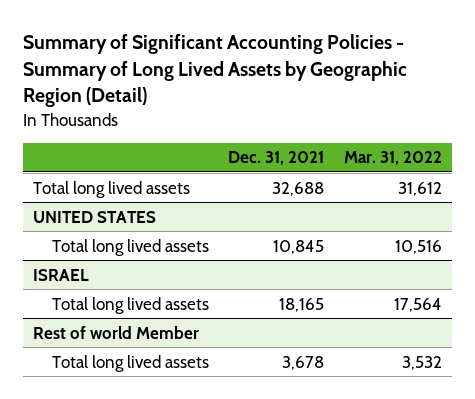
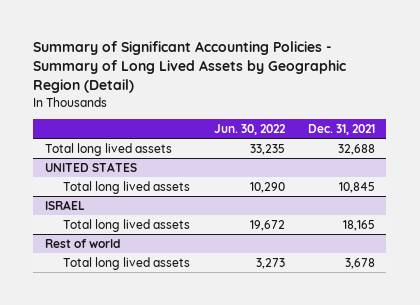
[344,151,443,166] Mar. 31, 2022 -> none
none -> [213,124,286,136] Jun. 30, 2022
[32,325,199,339] Rest of world Member -> [44,238,120,248] Rest of world

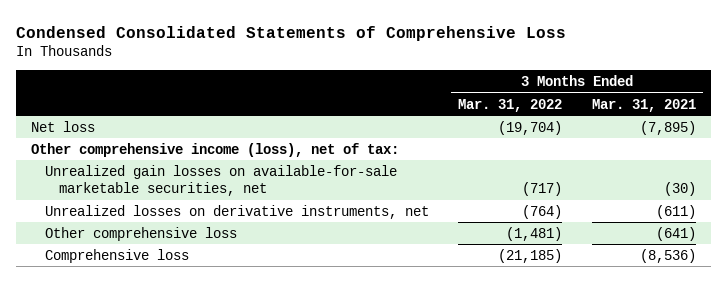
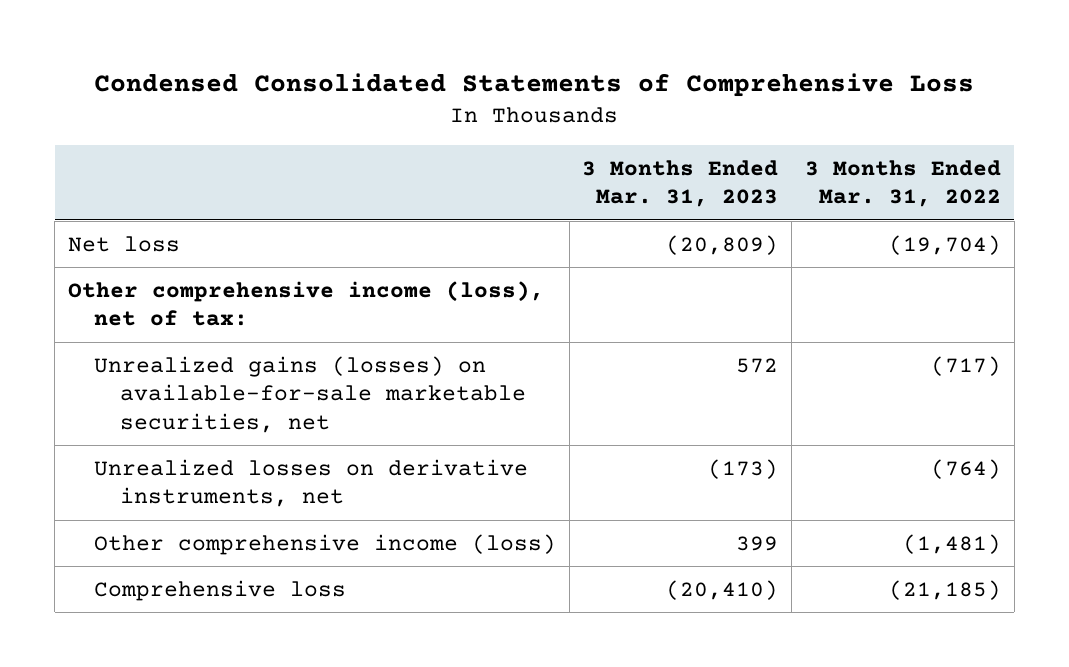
[591,98,696,112] Mar. 31, 2021 -> none
none -> [582,159,779,208] 3 Months Ended Mar. 31, 2023
[44,164,397,196] Unrealized gain losses on available-for-sale marketable securities, net -> [93,355,526,433] Unrealized gains (losses) on available-for-sale marketable securities, net
[44,226,237,241] Other comprehensive loss -> [93,533,556,555] Other comprehensive income (loss)

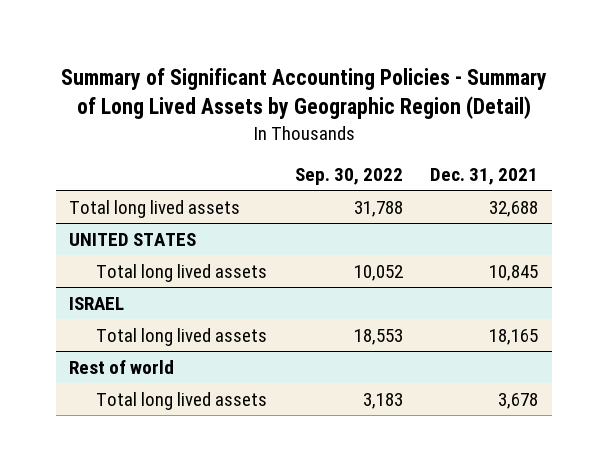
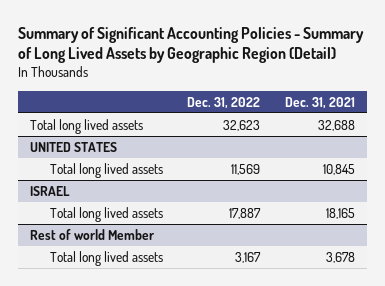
[294,167,403,185] Sep. 30, 2022 -> none
none -> [187,96,261,109] Dec. 31, 2022
[69,359,175,374] Rest of world -> [30,228,156,240] Rest of world Member

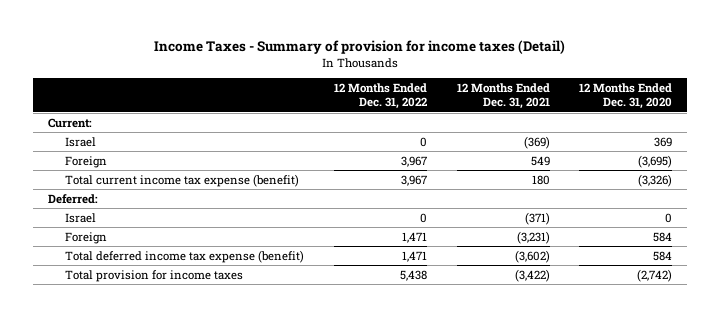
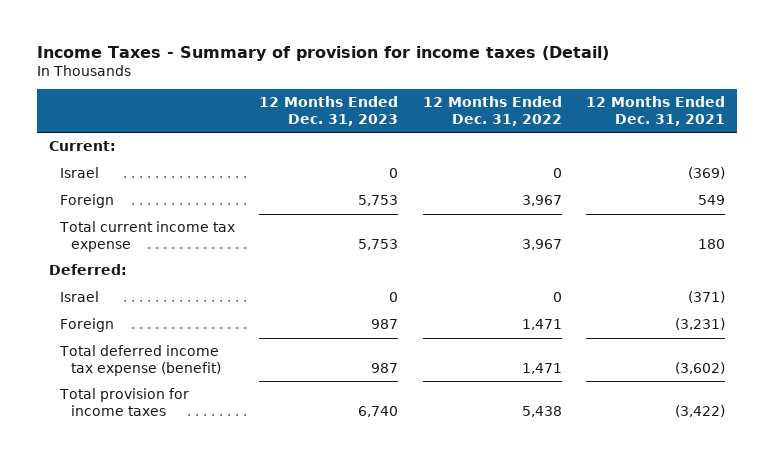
[579,83,673,110] 12 Months Ended Dec. 31, 2020 -> none
none -> [259,96,399,126] 12 Months Ended Dec. 31, 2023
[65,173,300,187] Total current income tax expense (benefit) -> [59,221,236,252] Total current income tax expense

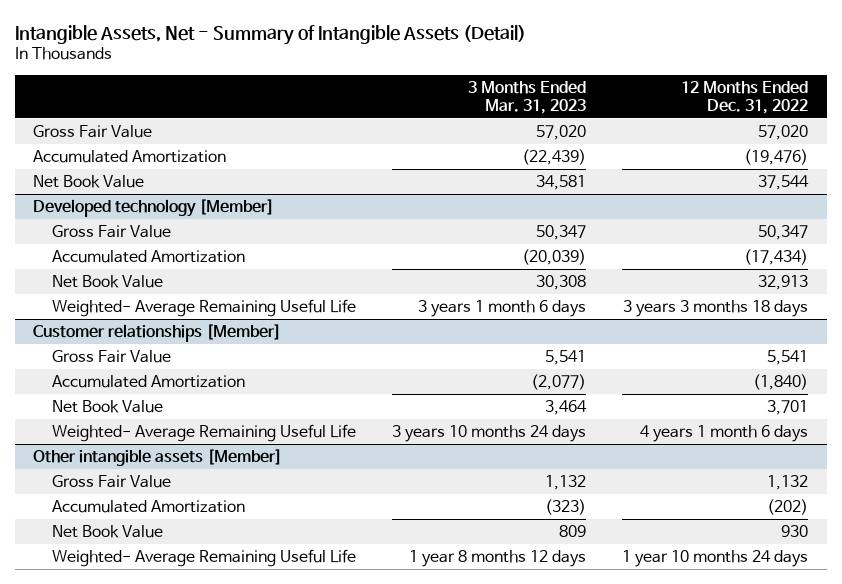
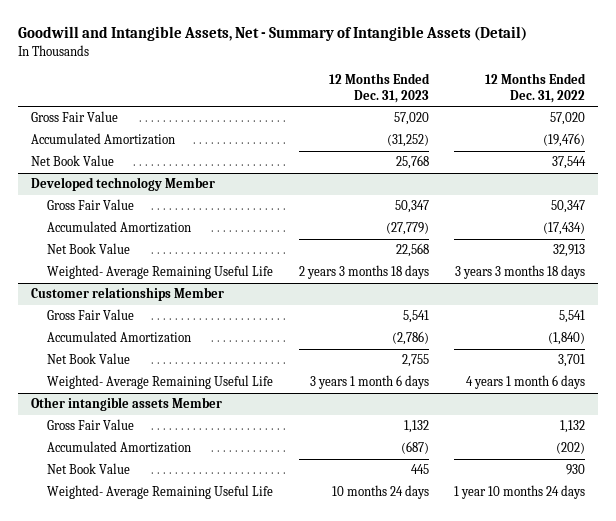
[15,24,527,45] Intangible Assets, Net - Summary of Intangible Assets (Detail) -> [18,26,528,42] Goodwill and Intangible Assets, Net - Summary of Intangible Assets (Detail)
[468,80,587,114] 3 Months Ended Mar. 31, 2023 -> none
none -> [328,72,430,103] 12 Months Ended Dec. 31, 2023
[33,198,275,217] Developed technology [Member] -> [30,177,215,192] Developed technology Member
[33,323,282,342] Customer relationships [Member] -> [30,287,224,302] Customer relationships Member
[33,448,283,466] Other intangible assets [Member] -> [30,397,222,412] Other intangible assets Member

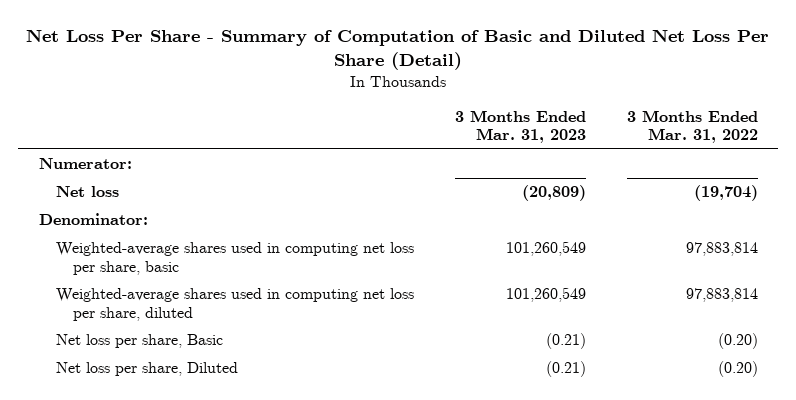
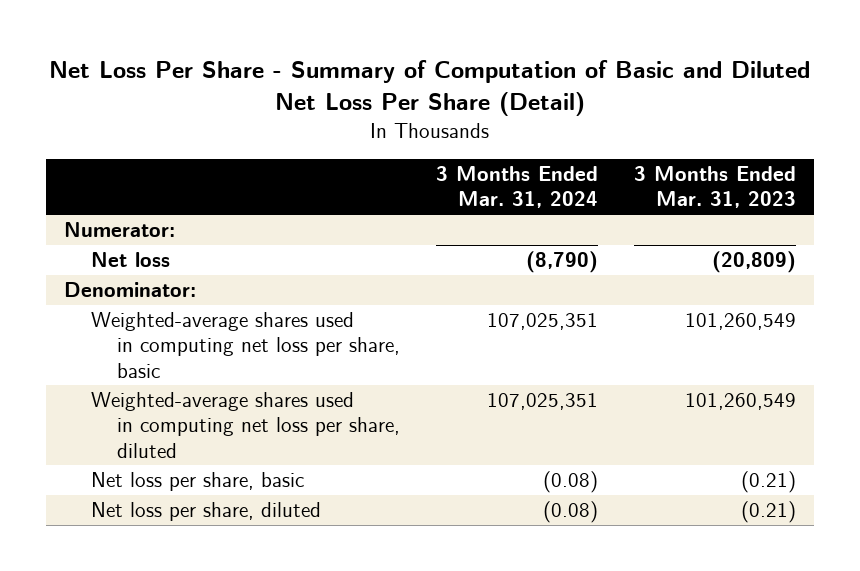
[626,109,758,144] 3 Months Ended Mar. 31, 2022 -> none
none -> [436,166,599,209] 3 Months Ended Mar. 31, 2024
[55,334,223,349] Net loss per share, Basic -> [90,472,304,492] Net loss per share, basic
[55,362,238,377] Net loss per share, Diluted -> [90,502,321,522] Net loss per share, diluted

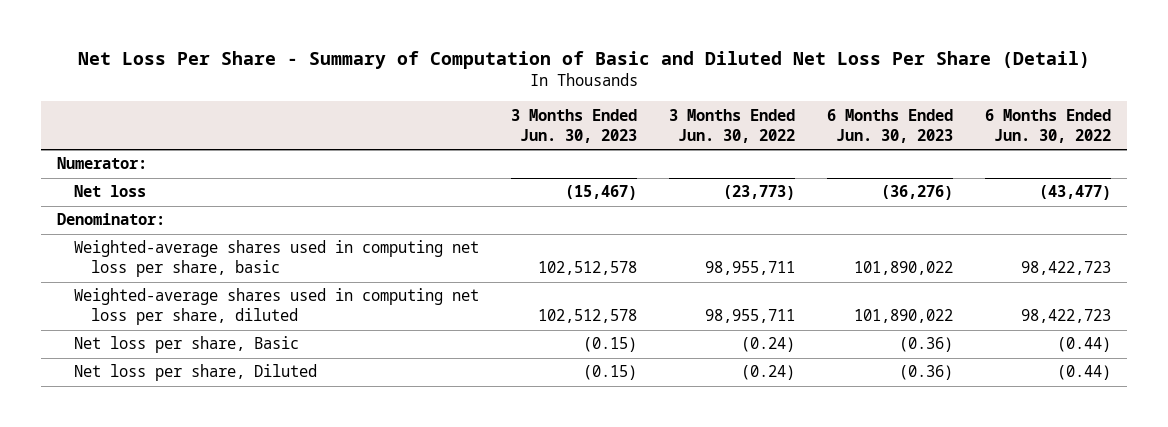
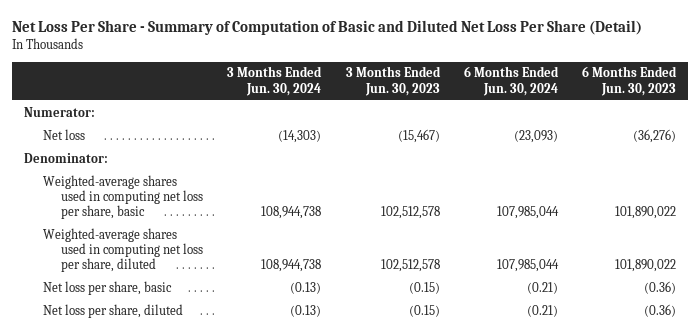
[669,108,796,143] 3 Months Ended Jun. 30, 2022 -> none
[985,108,1112,143] 6 Months Ended Jun. 30, 2022 -> none
none -> [227,66,323,96] 3 Months Ended Jun. 30, 2024
none -> [464,66,560,96] 6 Months Ended Jun. 30, 2024
[74,336,300,354] Net loss per share, Basic -> [42,280,172,295] Net loss per share, basic
[74,364,318,382] Net loss per share, Diluted -> [42,303,183,318] Net loss per share, diluted

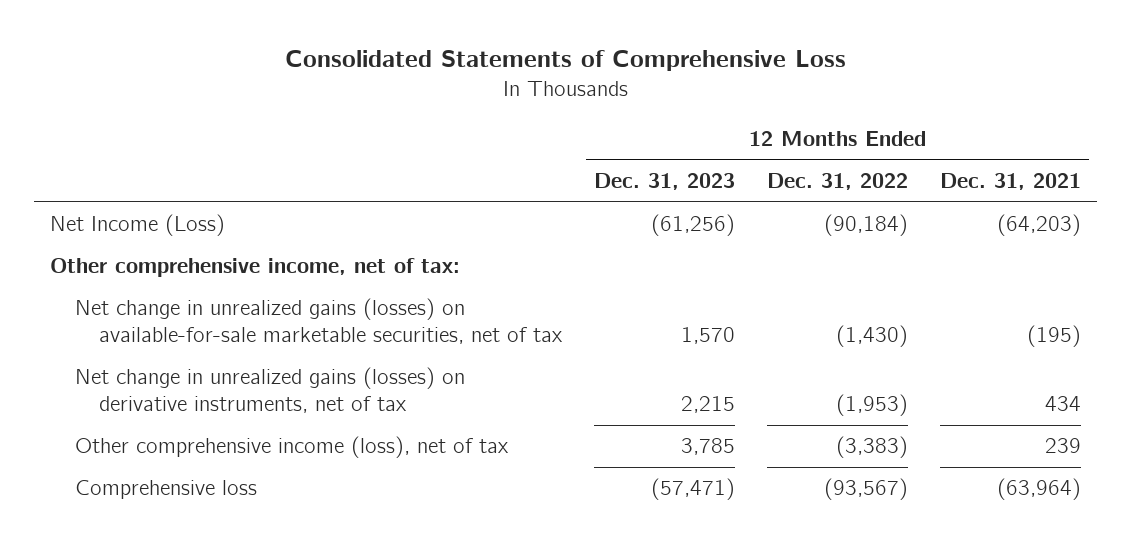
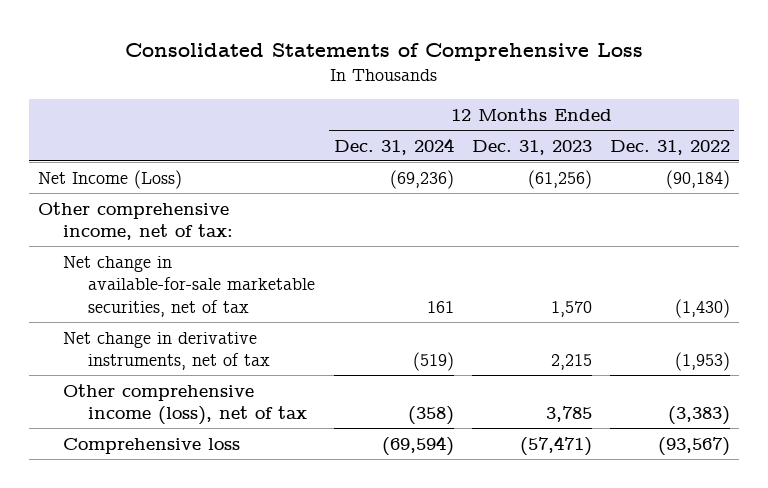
[940,172,1082,190] Dec. 31, 2021 -> none
none -> [333,137,454,155] Dec. 31, 2024
[74,298,564,345] Net change in unrealized gains (losses) on available-for-sale marketable securities, net of tax -> [63,255,316,317] Net change in available-for-sale marketable securities, net of tax
[74,367,465,414] Net change in unrealized gains (losses) on derivative instruments, net of tax -> [63,331,271,371] Net change in derivative instruments, net of tax

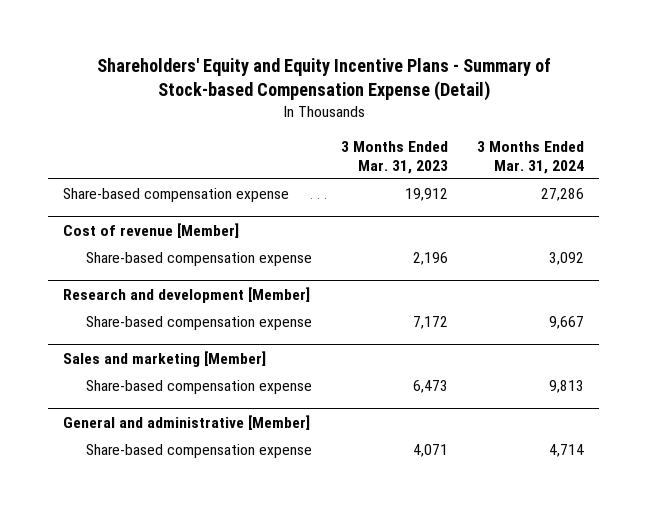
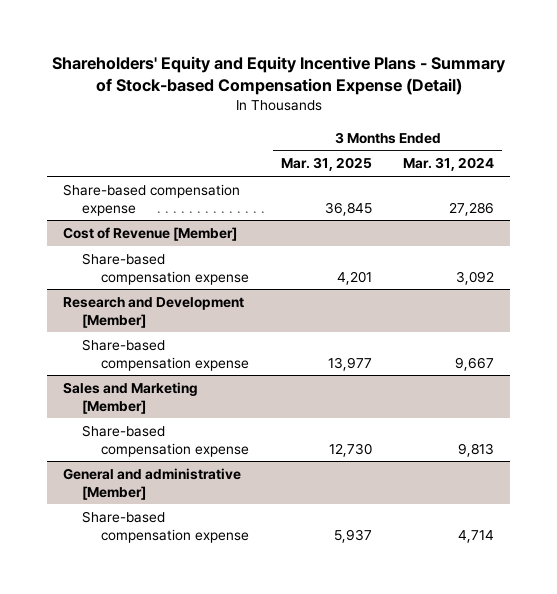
[341,140,449,174] 3 Months Ended Mar. 31, 2023 -> none
none -> [280,157,372,172] Mar. 31, 2025
[62,222,239,238] Cost of revenue [Member] -> [62,226,237,241] Cost of Revenue [Member]
[62,286,310,303] Research and development [Member] -> [62,296,244,328] Research and Development [Member]
[62,350,266,367] Sales and marketing [Member] -> [62,381,198,414] Sales and Marketing [Member]

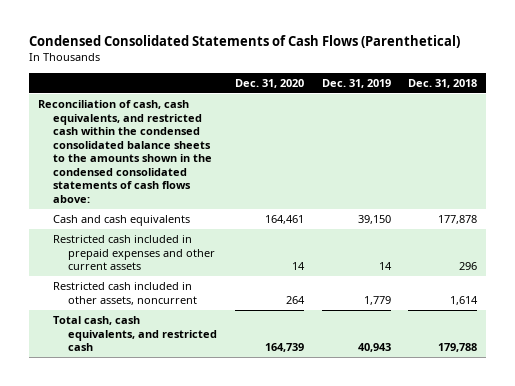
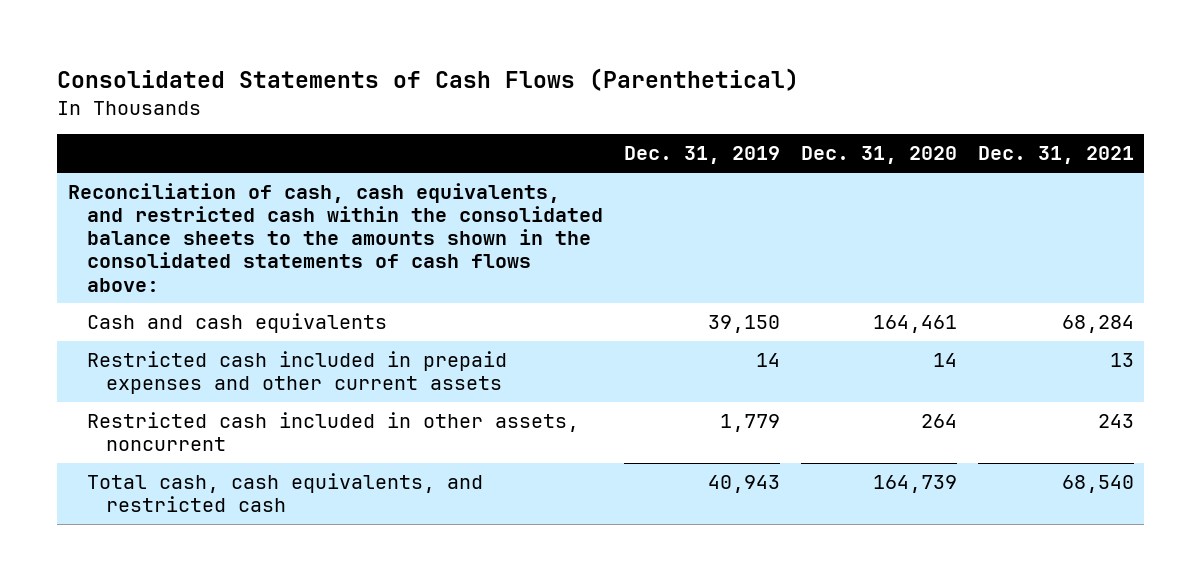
[28,35,460,49] Condensed Consolidated Statements of Cash Flows (Parenthetical) -> [57,67,800,91] Consolidated Statements of Cash Flows (Parenthetical)
[408,78,478,88] Dec. 31, 2018 -> none
none -> [977,146,1134,165] Dec. 31, 2021
[37,100,212,203] Reconciliation of cash, cash equivalents, and restricted cash within the condensed consolidated balance sheets to the amounts shown in the condensed consolidated statements of cash flows above: -> [67,183,603,292] Reconciliation of cash, cash equivalents, and restricted cash within the consolidated balance sheets to the amounts shown in the consolidated statements of cash flows above:

